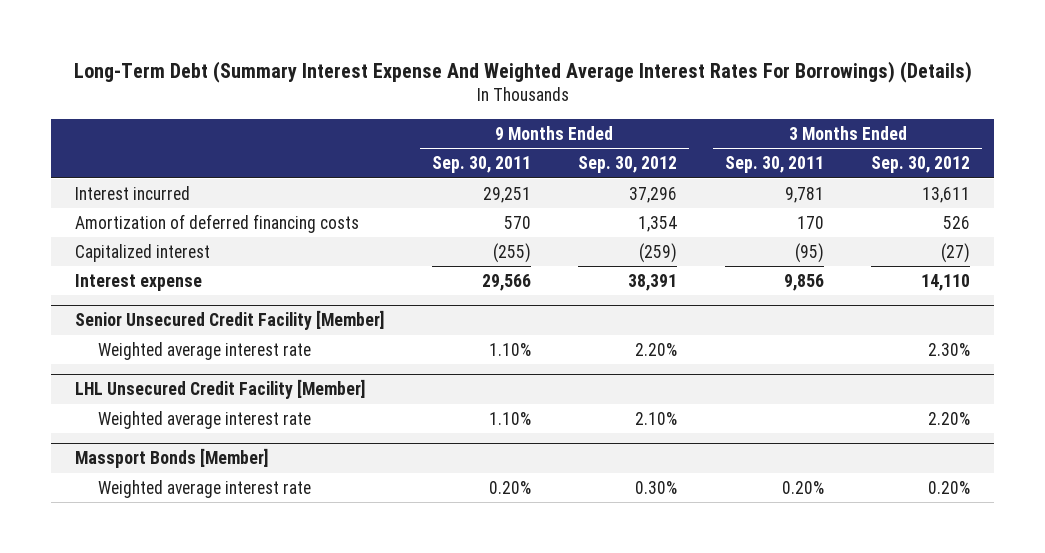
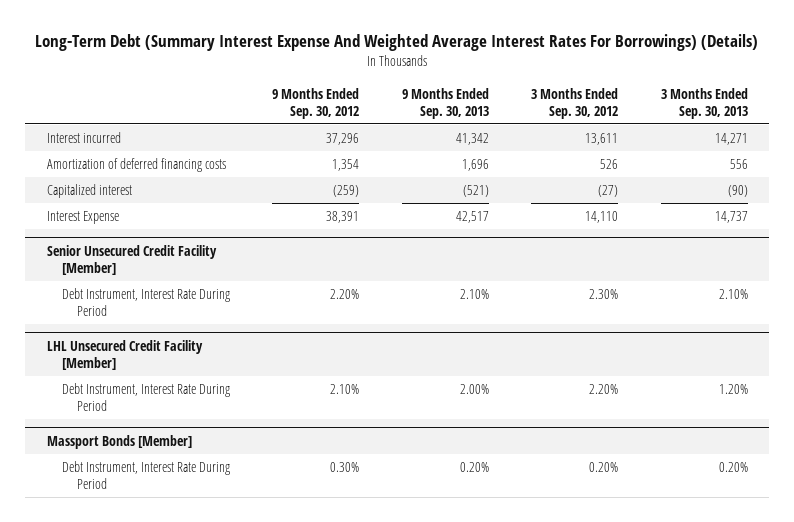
[431,156,531,174] Sep. 30, 2011 -> none
[724,156,824,174] Sep. 30, 2011 -> none
none -> [401,87,489,119] 9 Months Ended Sep. 30, 2013
none -> [660,87,748,119] 3 Months Ended Sep. 30, 2013
[75,273,203,291] Interest expense -> [46,211,119,225] Interest Expense
[98,341,312,360] Weighted average interest rate -> [61,288,230,317] Debt Instrument, Interest Rate During Period
[98,410,312,429] Weighted average interest rate -> [61,383,230,412] Debt Instrument, Interest Rate During Period
[98,479,312,498] Weighted average interest rate -> none
none -> [61,461,230,490] Debt Instrument, Interest Rate During Period

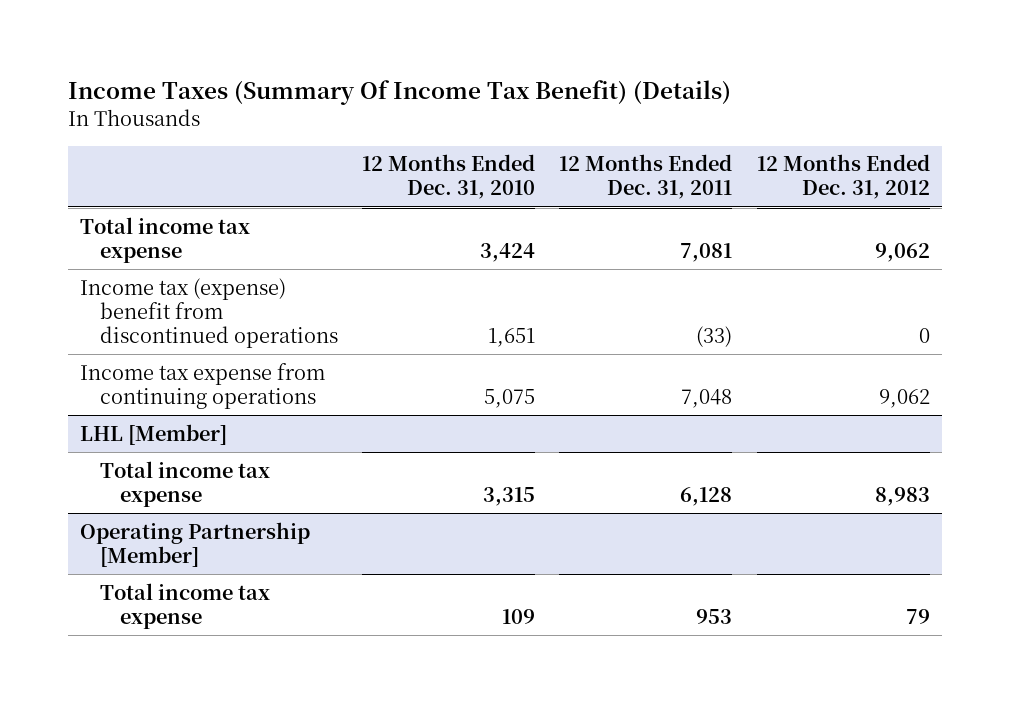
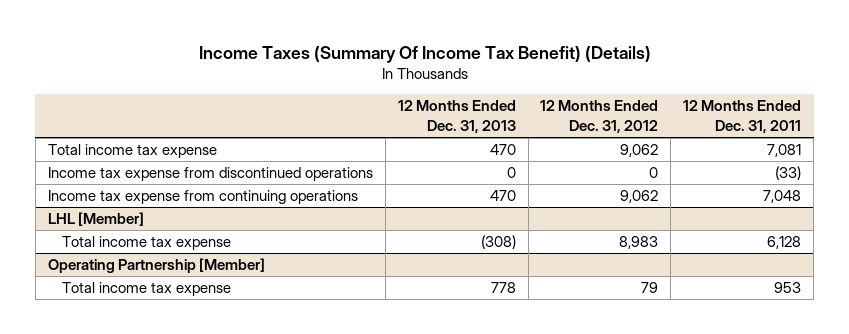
[362,154,536,200] 12 Months Ended Dec. 31, 2010 -> none
none -> [397,100,516,133] 12 Months Ended Dec. 31, 2013
[80,277,339,348] Income tax (expense) benefit from discontinued operations -> [47,167,373,182] Income tax expense from discontinued operations

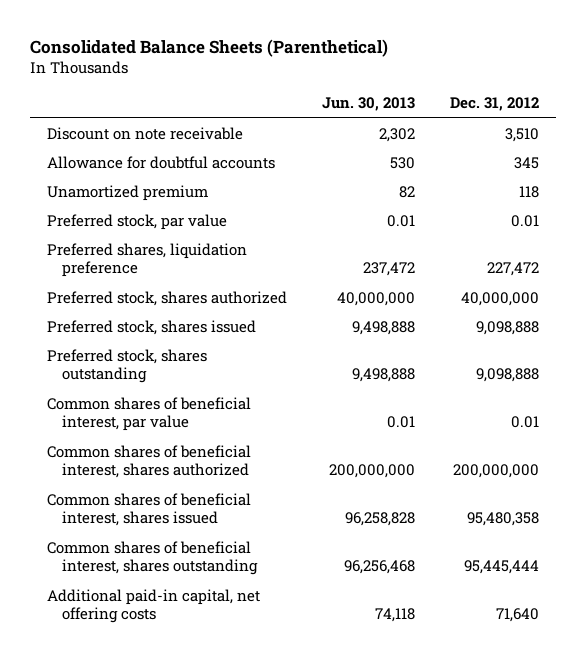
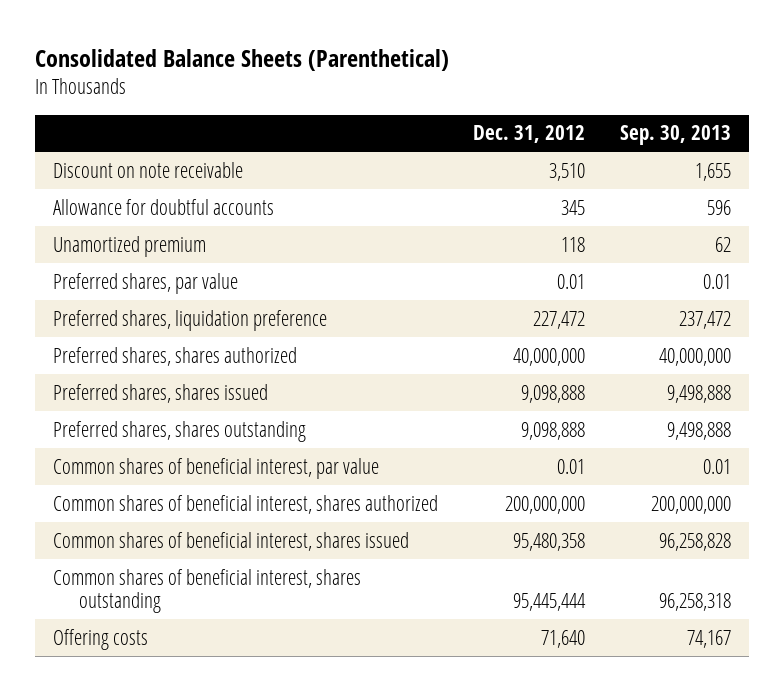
[322,97,416,112] Jun. 30, 2013 -> none
none -> [620,125,732,146] Sep. 30, 2013
[47,214,228,231] Preferred stock, par value -> [53,272,239,294] Preferred shares, par value
[47,291,288,307] Preferred stock, shares authorized -> [53,346,298,366] Preferred shares, shares authorized
[47,320,257,336] Preferred stock, shares issued -> [53,383,269,403] Preferred shares, shares issued
[47,349,208,384] Preferred stock, shares outstanding -> [53,420,307,442] Preferred shares, shares outstanding
[47,589,261,624] Additional paid-in capital, net offering costs -> [53,628,149,650] Offering costs

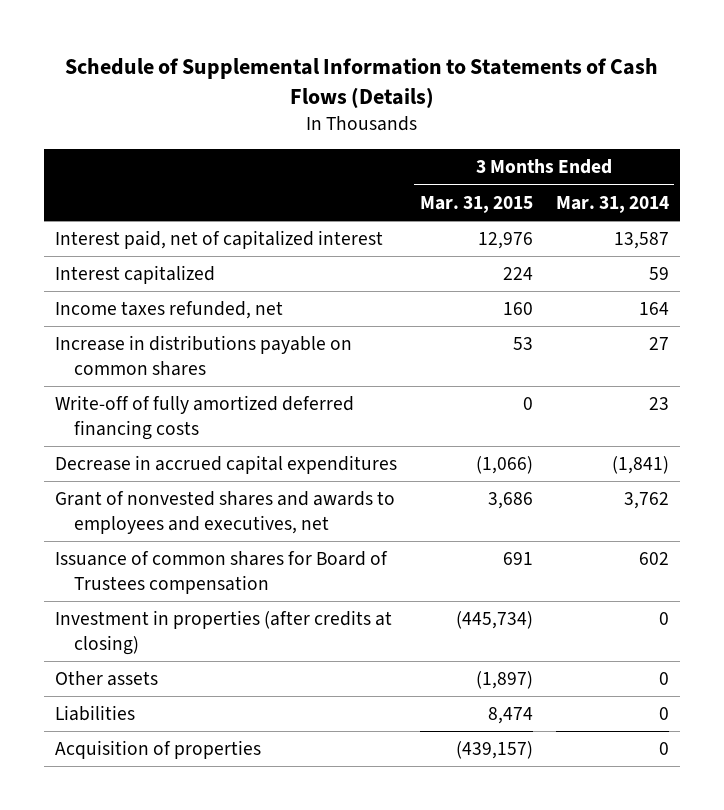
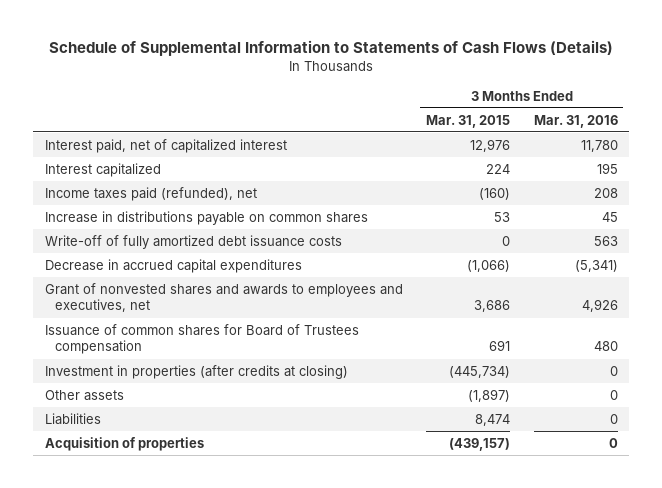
[555,195,669,213] Mar. 31, 2014 -> none
none -> [533,114,618,128] Mar. 31, 2016
[55,301,284,320] Income taxes refunded, net -> [44,186,257,201] Income taxes paid (refunded), net
[503,302,534,316] 160 -> [479,187,511,200] (160)
[55,395,355,440] Write-off of fully amortized deferred financing costs -> [44,234,342,249] Write-off of fully amortized debt issuance costs

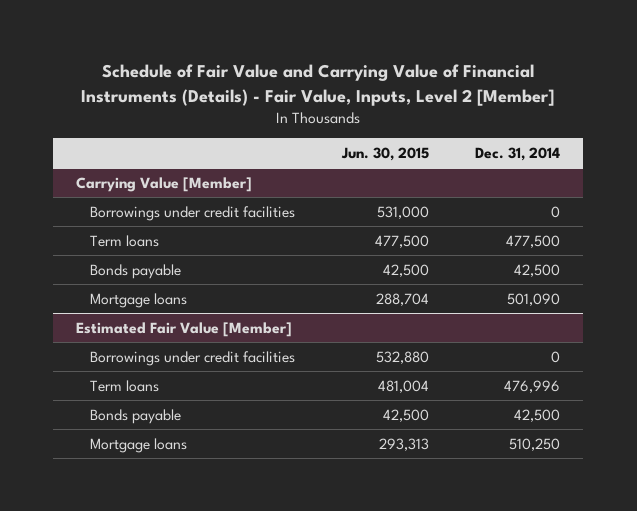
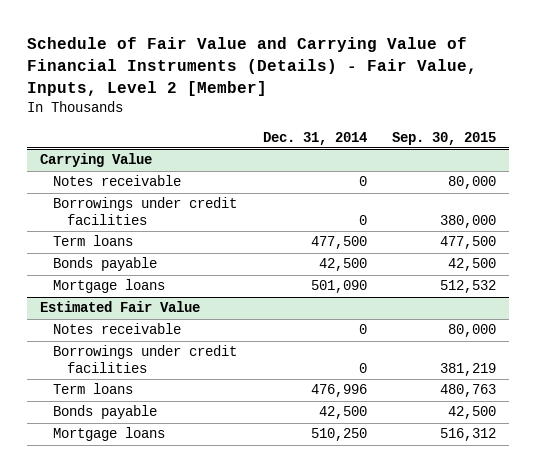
[340,146,429,161] Jun. 30, 2015 -> none
none -> [392,131,497,145] Sep. 30, 2015
[76,176,253,192] Carrying Value [Member] -> [40,153,153,168] Carrying Value
none -> [53,175,182,187] Notes receivable
[76,321,293,337] Estimated Fair Value [Member] -> [40,301,201,313] Estimated Fair Value
none -> [53,323,182,335] Notes receivable

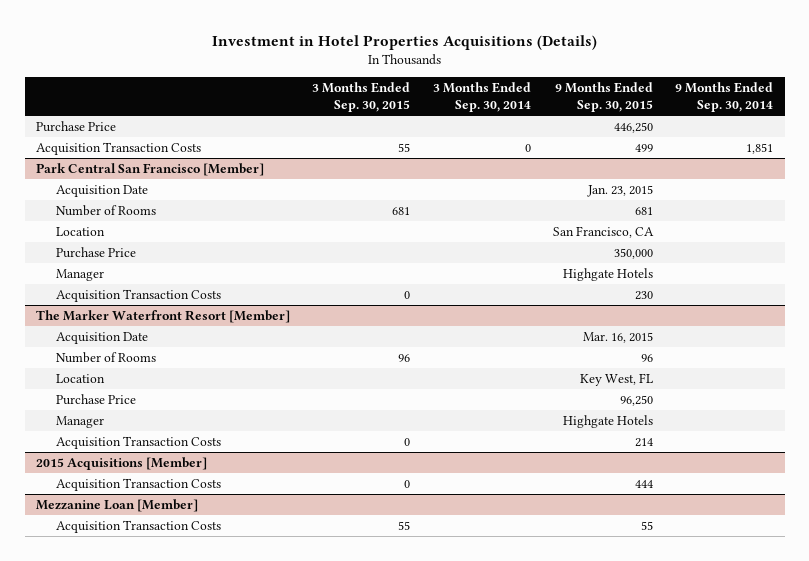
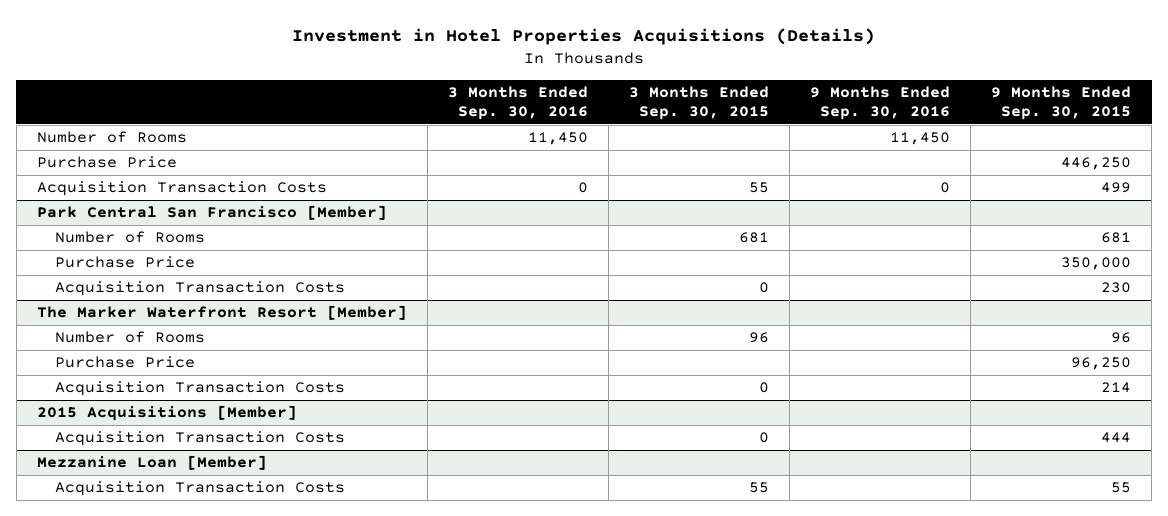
[432,82,531,113] 3 Months Ended Sep. 30, 2014 -> none
[675,82,774,113] 9 Months Ended Sep. 30, 2014 -> none
none -> [447,85,588,121] 3 Months Ended Sep. 30, 2016
none -> [809,85,950,121] 9 Months Ended Sep. 30, 2016
none -> [36,131,187,144] Number of Rooms
[56,184,149,197] Acquisition Date -> none
[56,226,106,236] Location -> none
[56,268,105,281] Manager -> none
[56,331,149,344] Acquisition Date -> none
[56,373,106,383] Location -> none
[56,415,105,428] Manager -> none

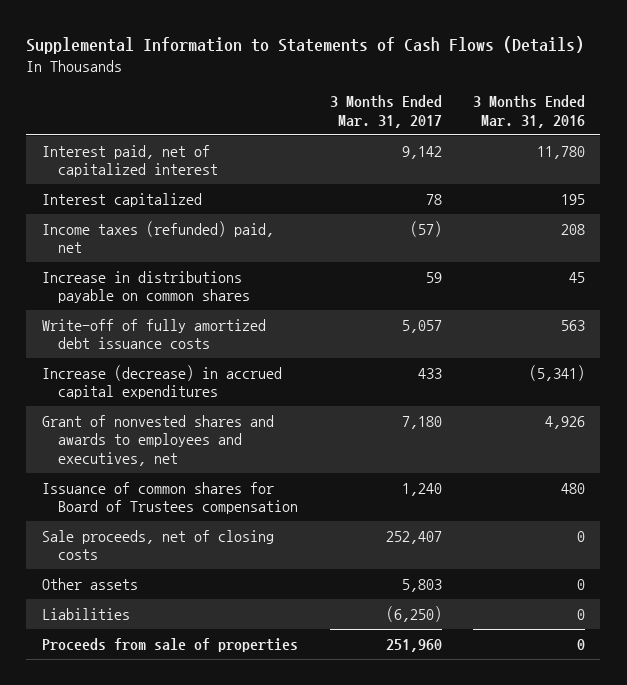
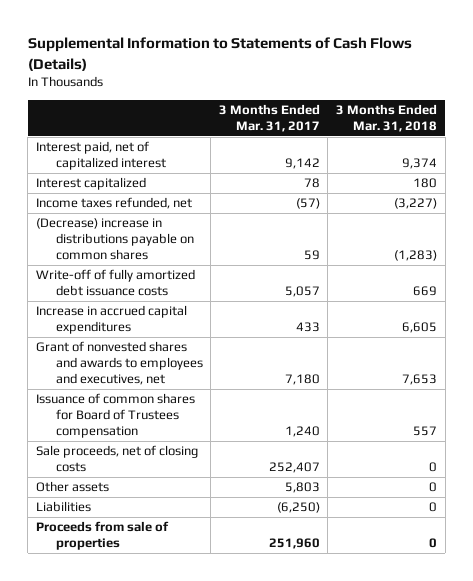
[472,95,585,129] 3 Months Ended Mar. 31, 2016 -> none
none -> [336,103,438,132] 3 Months Ended Mar. 31, 2018
[42,220,275,254] Income taxes (refunded) paid, net -> [35,197,192,210] Income taxes refunded, net
[42,270,251,304] Increase in distributions payable on common shares -> [35,218,194,261] (Decrease) increase in distributions payable on common shares
[42,364,283,400] Increase (decrease) in accrued capital expenditures -> [35,305,187,335] Increase in accrued capital expenditures

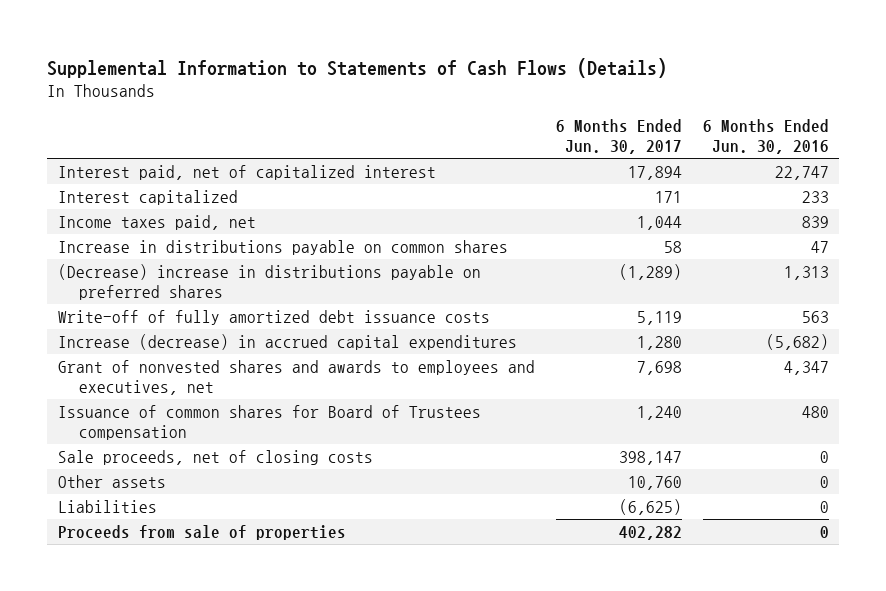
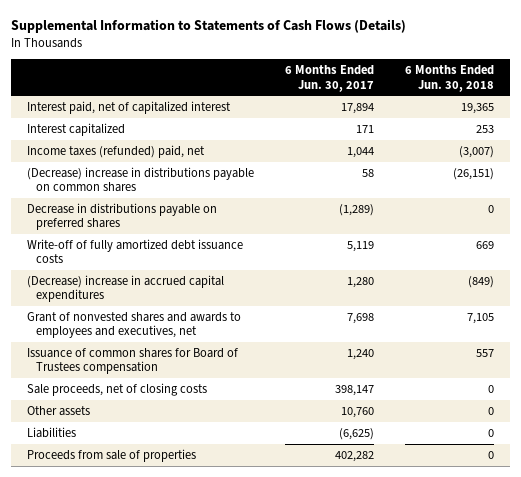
[702,119,829,154] 6 Months Ended Jun. 30, 2016 -> none
none -> [405,64,495,92] 6 Months Ended Jun. 30, 2018
[57,214,256,230] Income taxes paid, net -> [26,144,205,158] Income taxes (refunded) paid, net
[57,239,508,255] Increase in distributions payable on common shares -> [26,166,254,193] (Decrease) increase in distributions payable on common shares
[57,263,481,300] (Decrease) increase in distributions payable on preferred shares -> [26,202,217,231] Decrease in distributions payable on preferred shares
[57,333,517,350] Increase (decrease) in accrued capital expenditures -> [26,274,224,303] (Decrease) increase in accrued capital expenditures

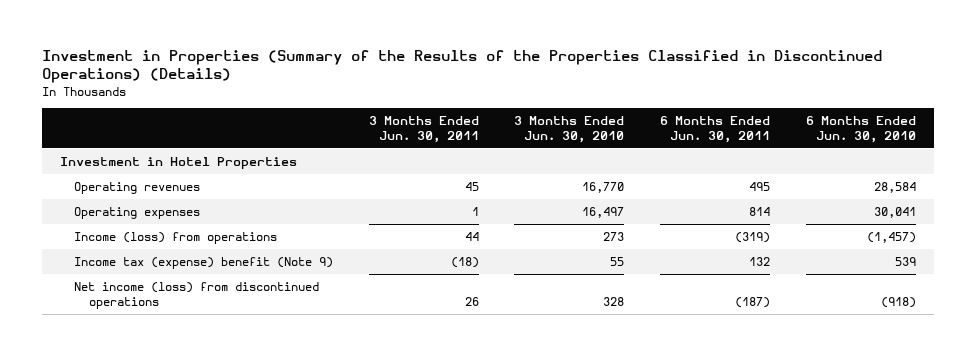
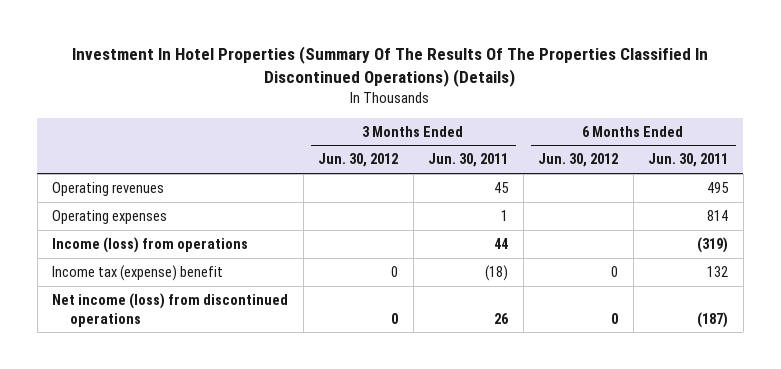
[41,49,882,84] Investment in Properties (Summary of the Results of the Properties Classified in Discontinued Operations) (Details) -> [72,46,709,87] Investment In Hotel Properties (Summary Of The Results Of The Properties Classified In Discontinued Operations) (Details)
[514,115,625,143] 3 Months Ended Jun. 30, 2010 -> none
[805,115,916,143] 6 Months Ended Jun. 30, 2010 -> none
none -> [318,153,399,168] Jun. 30, 2012
none -> [538,153,619,168] Jun. 30, 2012
[59,157,297,170] Investment in Hotel Properties -> none
[74,257,334,270] Income tax (expense) benefit (Note 9) -> [52,265,224,282] Income tax (expense) benefit

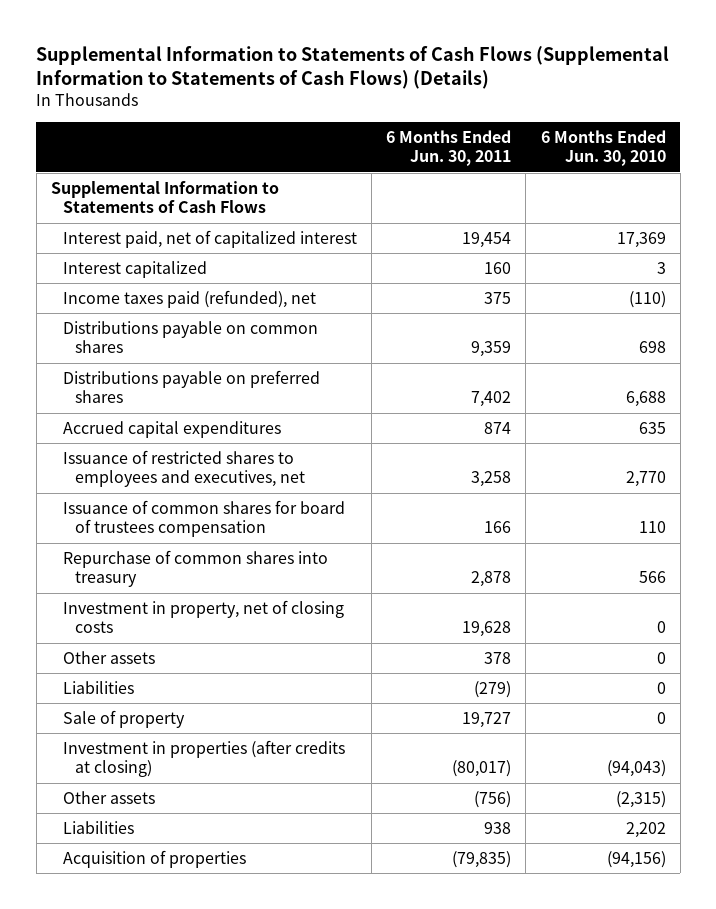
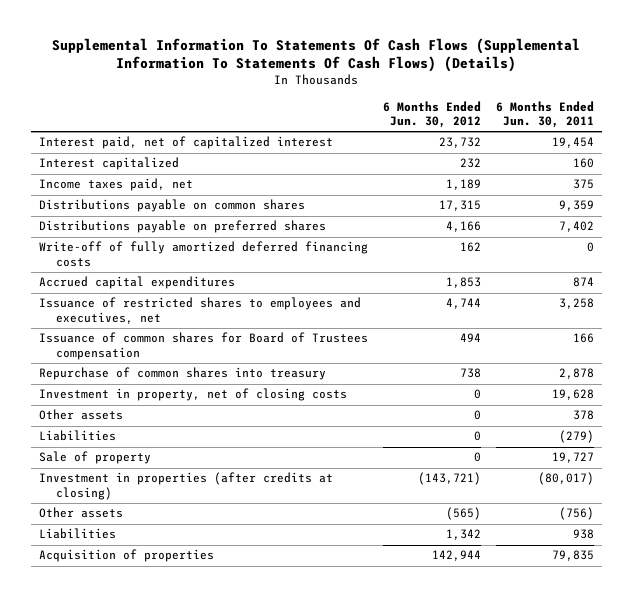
[36,45,670,90] Supplemental Information to Statements of Cash Flows (Supplemental Information to Statements of Cash Flows) (Details) -> [52,37,581,73] Supplemental Information To Statements Of Cash Flows (Supplemental Information To Statements Of Cash Flows) (Details)
[540,129,666,167] 6 Months Ended Jun. 30, 2010 -> none
none -> [382,100,481,129] 6 Months Ended Jun. 30, 2012
[50,180,279,214] Supplemental Information to Statements of Cash Flows -> none
[62,289,316,308] Income taxes paid (refunded), net -> [38,178,193,192] Income taxes paid, net
none -> [38,241,368,268] Write-off of fully amortized deferred financing costs
[62,499,345,538] Issuance of common shares for board of trustees compensation -> [38,332,368,361] Issuance of common shares for Board of Trustees compensation
[452,850,512,868] (79,835) -> [552,550,595,562] 79,835

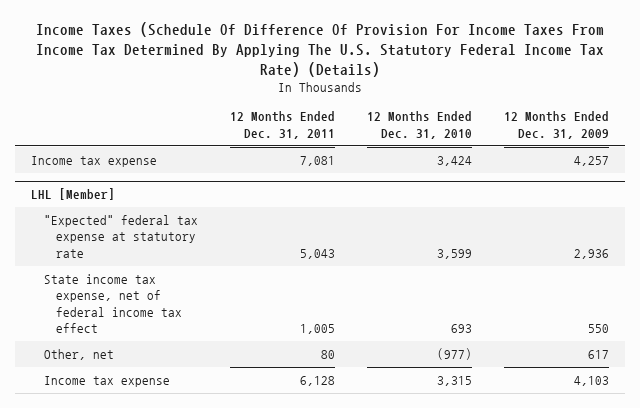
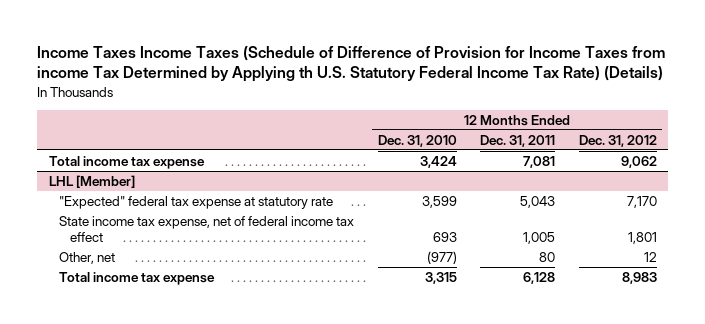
[35,22,604,77] Income Taxes (Schedule Of Difference Of Provision For Income Taxes From Income Tax Determined By Applying The U.S. Statutory Federal Income Tax Rate) (Details) -> [37,45,666,83] Income Taxes Income Taxes (Schedule of Difference of Provision for Income Taxes from income Tax Determined by Applying th U.S. Statutory Federal Income Tax Rate) (Details)
[503,111,609,139] 12 Months Ended Dec. 31, 2009 -> none
none -> [578,134,657,147] Dec. 31, 2012
[30,156,157,168] Income tax expense -> [48,155,205,169] Total income tax expense
[43,376,170,388] Income tax expense -> [59,271,216,285] Total income tax expense

